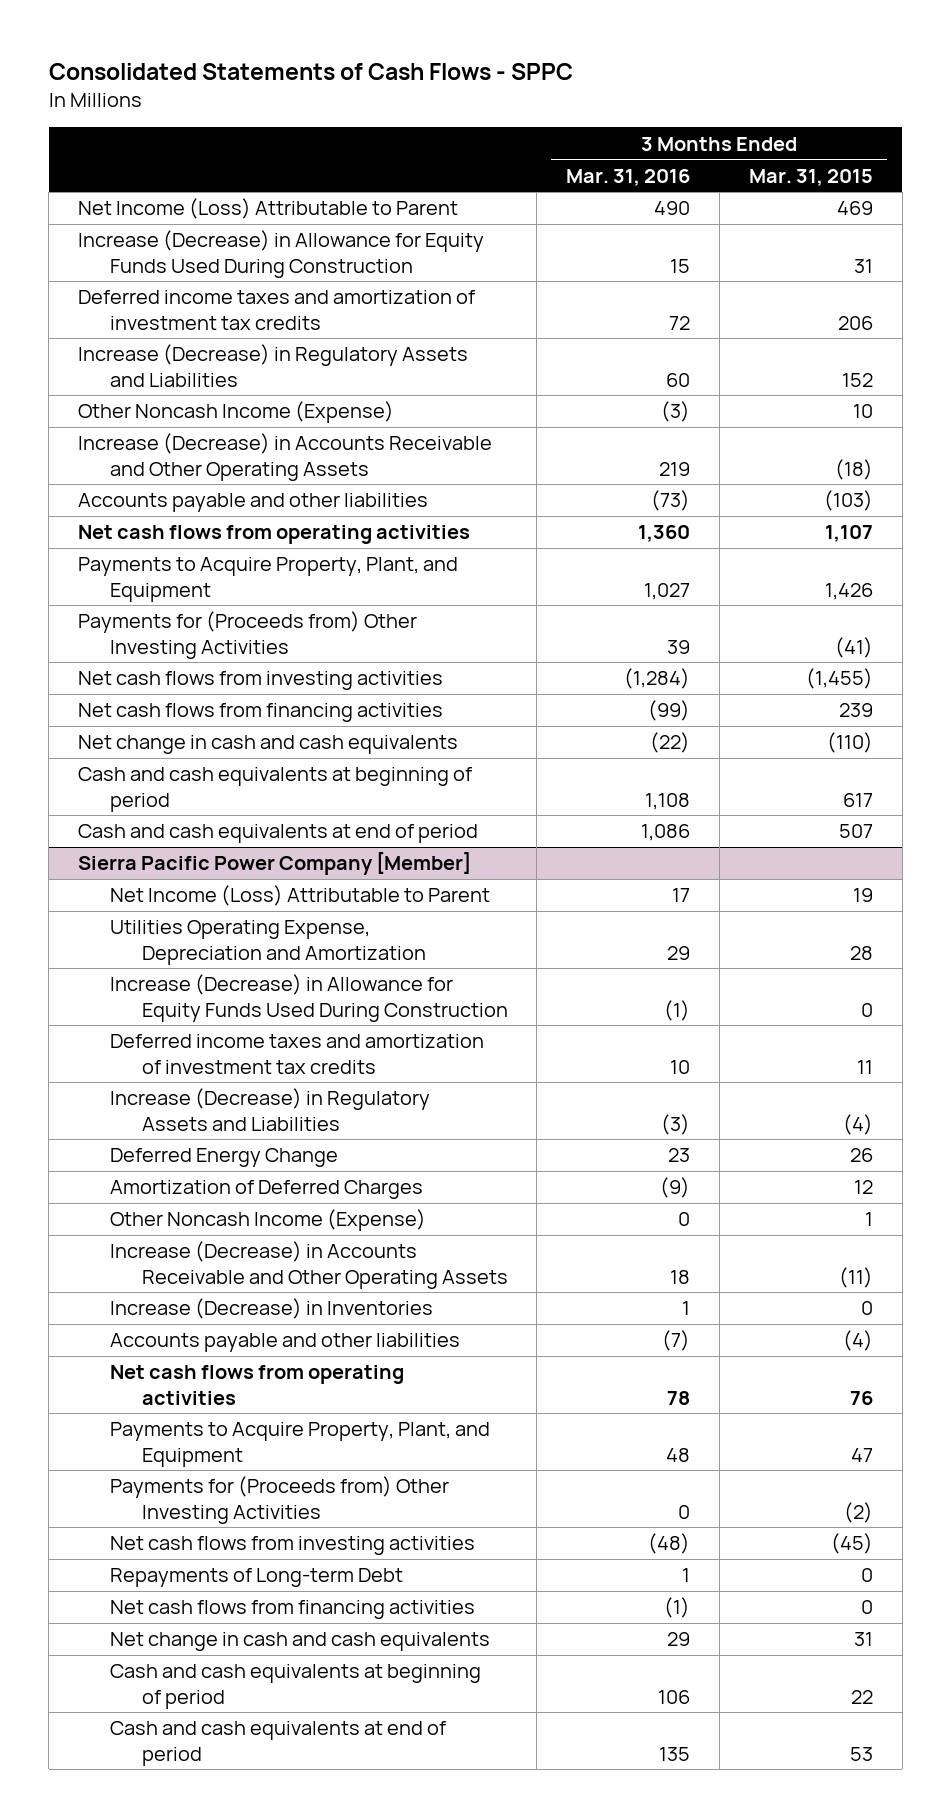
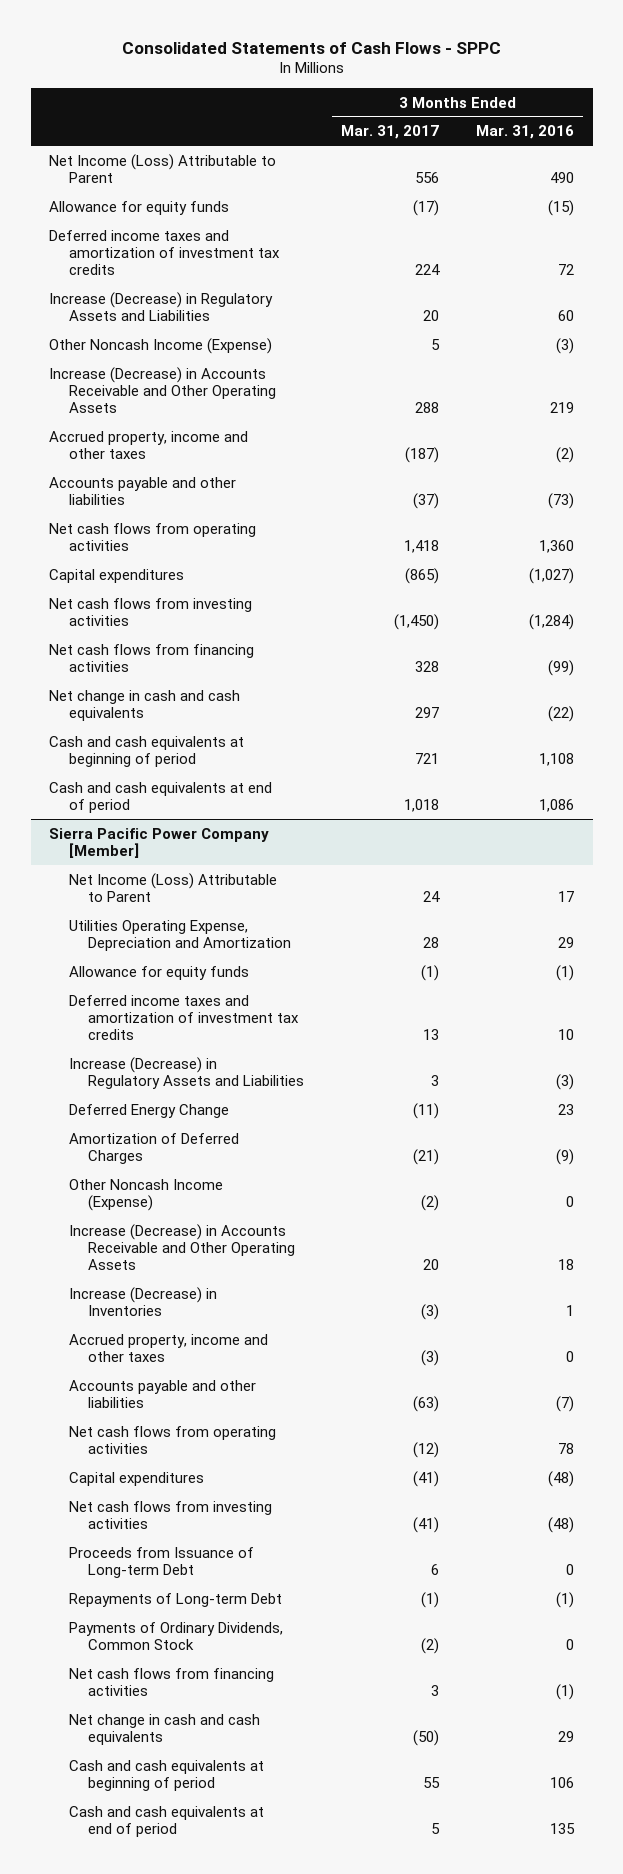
[748,168,873,186] Mar. 31, 2015 -> none
none -> [341,125,440,140] Mar. 31, 2017
[78,230,485,278] Increase (Decrease) in Allowance for Equity Funds Used During Construction -> [49,200,230,215] Allowance for equity funds
[670,258,691,273] 15 -> [548,199,575,216] (15)
none -> [49,430,249,459] Accrued property, income and other taxes
[78,557,459,602] Payments to Acquire Property, Plant, and Equipment -> none
[78,611,418,659] Payments for (Proceeds from) Other Investing Activities -> none
none -> [49,568,185,583] Capital expenditures
[109,974,508,1022] Increase (Decrease) in Allowance for Equity Funds Used During Construction -> [68,965,249,980] Allowance for equity funds
none -> [68,1333,268,1362] Accrued property, income and other taxes
[109,1422,490,1467] Payments to Acquire Property, Plant, and Equipment -> none
[109,1476,449,1524] Payments for (Proceeds from) Other Investing Activities -> none
none -> [68,1471,204,1486] Capital expenditures
none -> [68,1546,254,1578] Proceeds from Issuance of Long-term Debt
[682,1568,691,1583] 1 -> [556,1591,575,1608] (1)
none -> [68,1621,283,1650] Payments of Ordinary Dividends, Common Stock

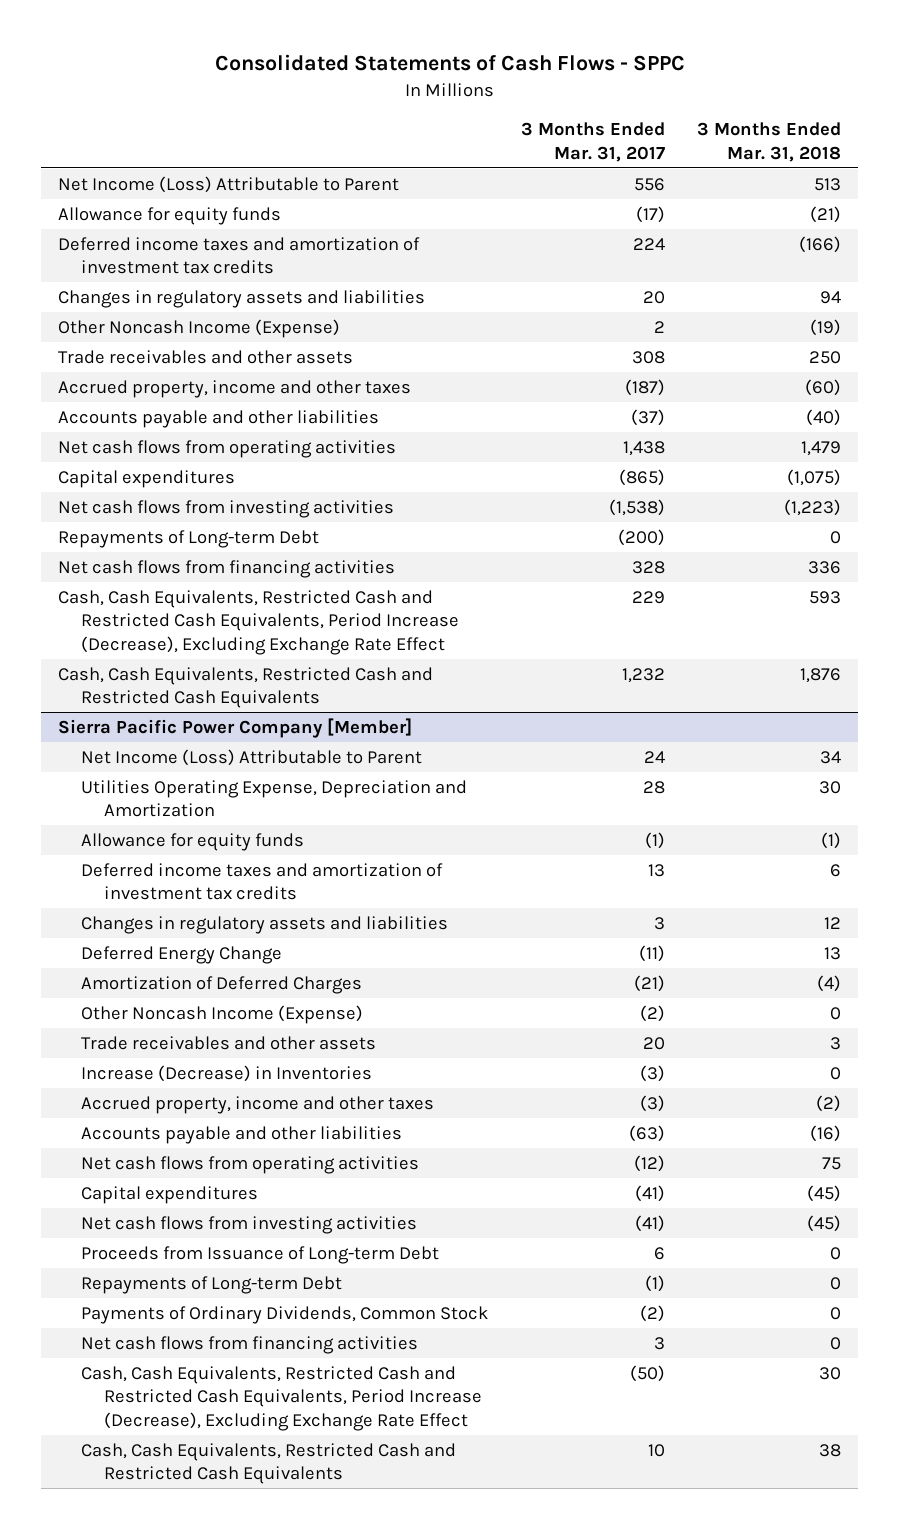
[476,125,575,140] Mar. 31, 2016 -> none
none -> [697,122,842,162] 3 Months Ended Mar. 31, 2018
[49,291,274,321] Increase (Decrease) in Regulatory Assets and Liabilities -> [57,289,425,308] Changes in regulatory assets and liabilities
[431,338,441,350] 5 -> [653,320,665,333] 2
[49,366,276,414] Increase (Decrease) in Accounts Receivable and Other Operating Assets -> [57,349,353,364] Trade receivables and other assets
[415,402,440,414] 288 -> [631,350,665,364] 308
[404,539,440,553] 1,418 -> [622,440,665,456] 1,438
[394,613,440,630] (1,450) -> [608,498,665,516] (1,538)
none -> [57,529,319,548] Repayments of Long-term Debt
[49,689,241,721] Net change in cash and cash equivalents -> none
[49,735,245,767] Cash and cash equivalents at beginning of period -> none
[49,781,273,813] Cash and cash equivalents at end of period -> none
none -> [57,589,459,655] Cash, Cash Equivalents, Restricted Cash and Restricted Cash Equivalents, Period Increase (Decrease), Excluding Exchange Rate Effect
none -> [57,666,433,709] Cash, Cash Equivalents, Restricted Cash and Restricted Cash Equivalents
[68,1056,304,1089] Increase (Decrease) in Regulatory Assets and Liabilities -> [80,915,448,934] Changes in regulatory assets and liabilities
[68,1223,295,1271] Increase (Decrease) in Accounts Receivable and Other Operating Assets -> [80,1035,376,1050] Trade receivables and other assets
[68,1713,260,1745] Net change in cash and cash equivalents -> none
[68,1759,264,1791] Cash and cash equivalents at beginning of period -> none
[68,1805,264,1837] Cash and cash equivalents at end of period -> none
none -> [80,1365,482,1431] Cash, Cash Equivalents, Restricted Cash and Restricted Cash Equivalents, Period Increase (Decrease), Excluding Exchange Rate Effect
none -> [80,1442,456,1485] Cash, Cash Equivalents, Restricted Cash and Restricted Cash Equivalents

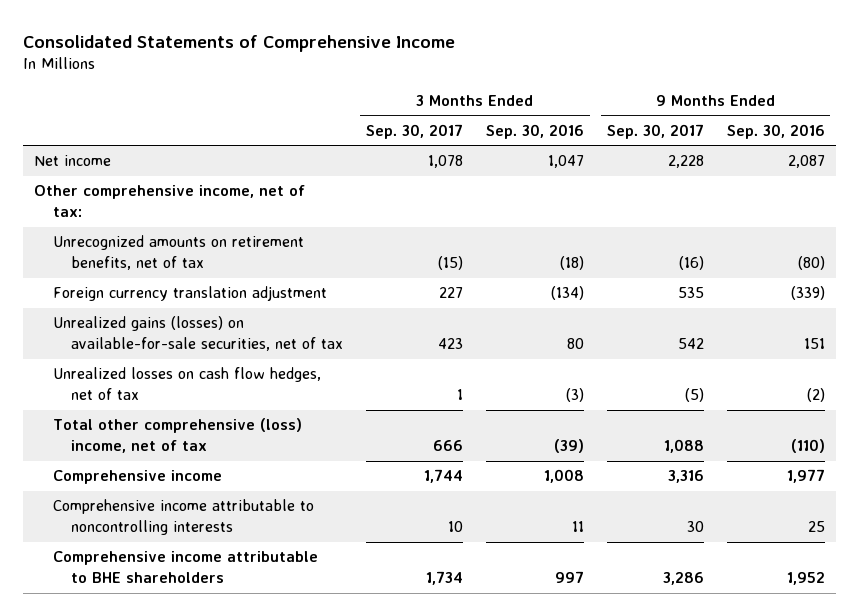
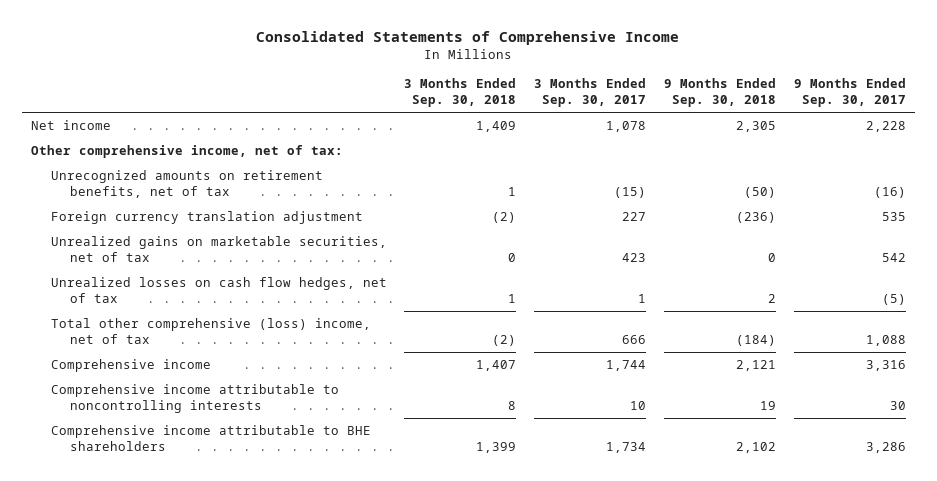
[485,123,584,139] Sep. 30, 2016 -> none
[726,123,825,139] Sep. 30, 2016 -> none
none -> [404,78,517,108] 3 Months Ended Sep. 30, 2018
none -> [663,78,776,108] 9 Months Ended Sep. 30, 2018
[52,316,344,351] Unrealized gains (losses) on available-for-sale securities, net of tax -> [50,236,387,262] Unrealized gains on marketable securities, net of tax

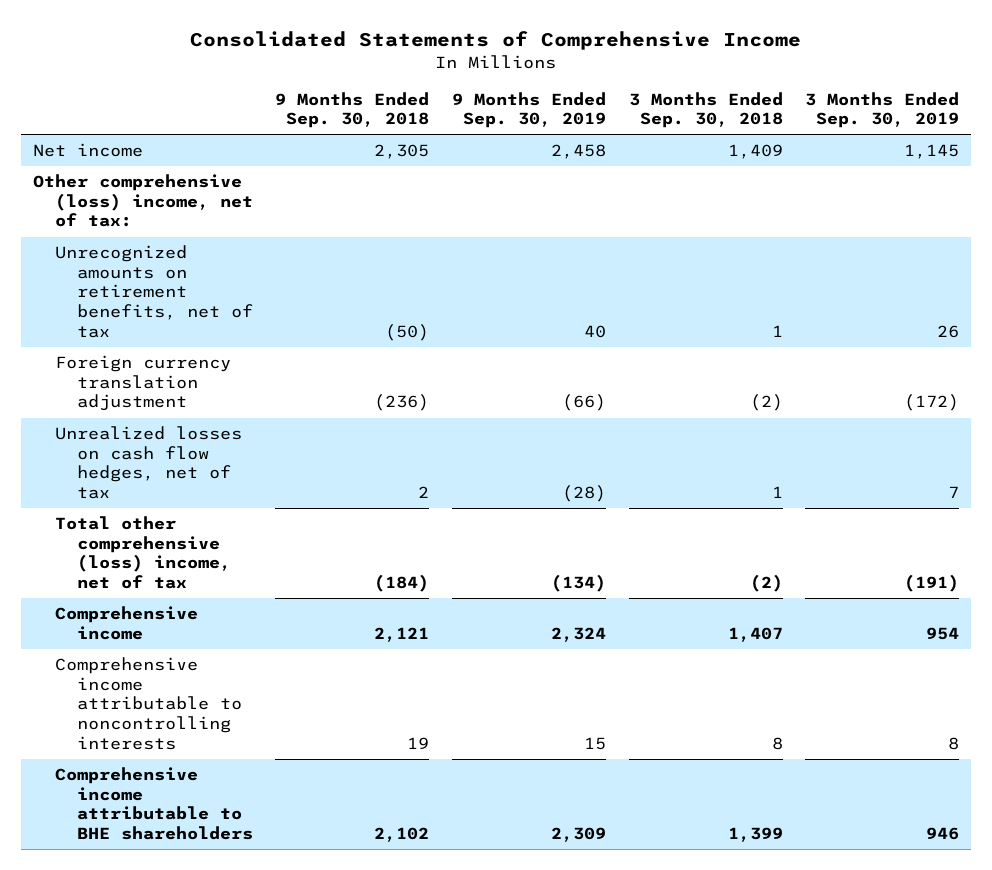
[534,78,647,108] 3 Months Ended Sep. 30, 2017 -> none
[793,78,906,108] 9 Months Ended Sep. 30, 2017 -> none
none -> [451,91,606,129] 9 Months Ended Sep. 30, 2019
none -> [805,91,960,129] 3 Months Ended Sep. 30, 2019
[31,145,344,159] Other comprehensive income, net of tax: -> [32,174,253,228] Other comprehensive (loss) income, net of tax:
[50,236,387,262] Unrealized gains on marketable securities, net of tax -> none

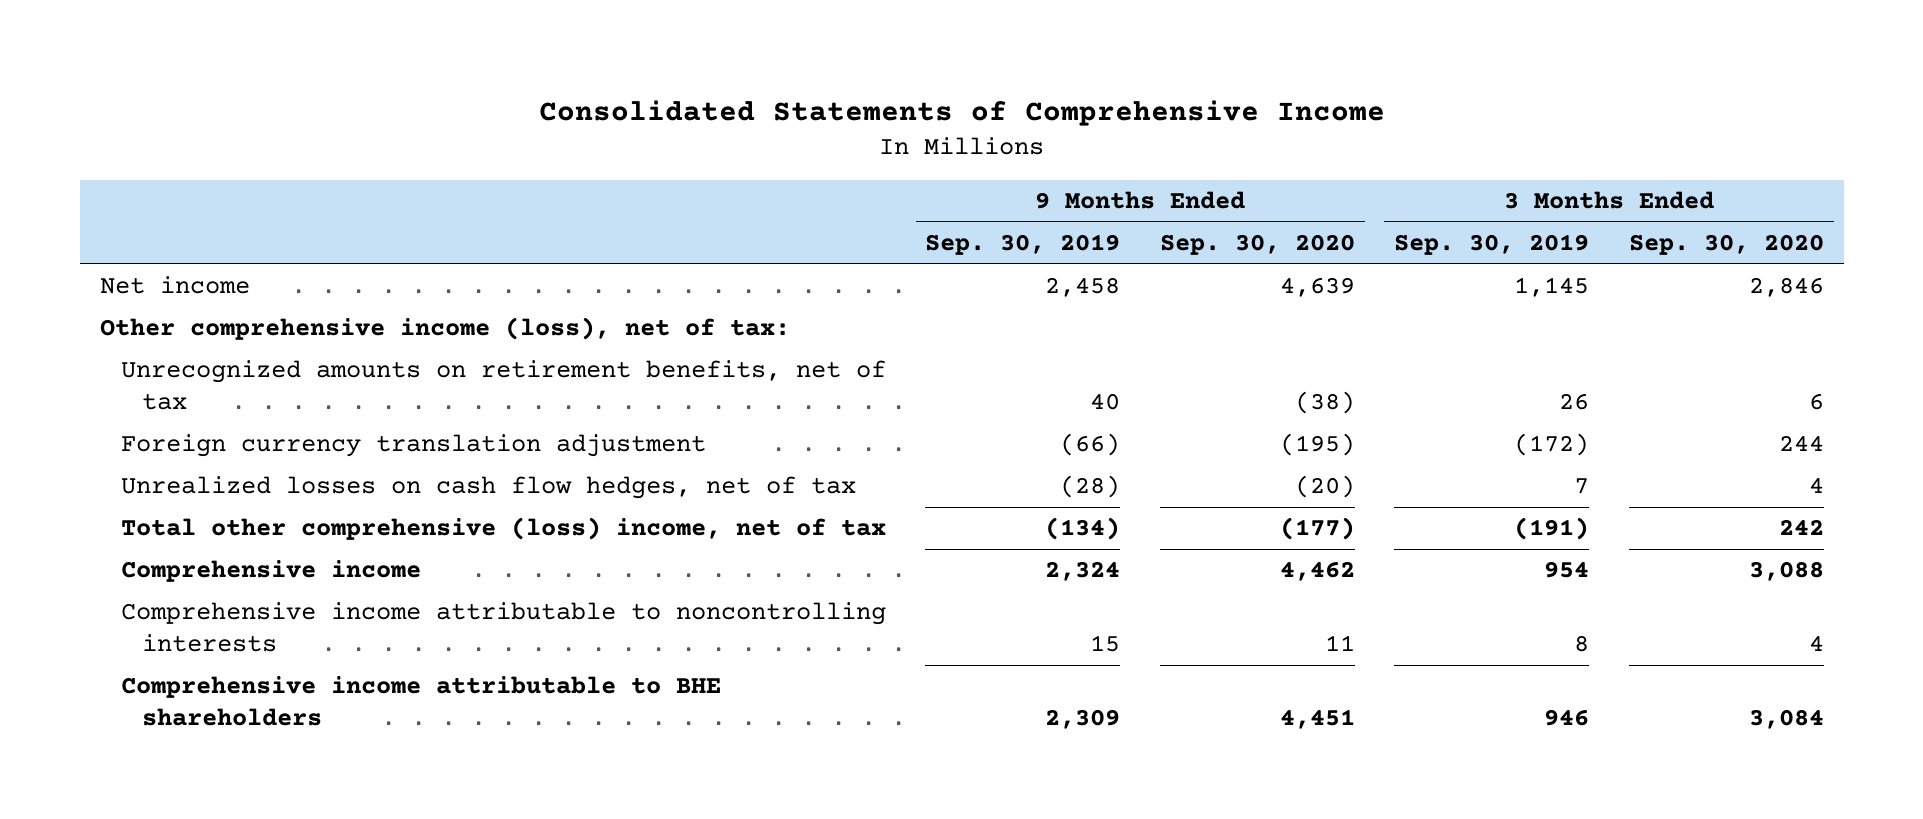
[275,91,430,129] 9 Months Ended Sep. 30, 2018 -> none
[628,91,783,129] 3 Months Ended Sep. 30, 2018 -> none
none -> [1159,234,1355,256] Sep. 30, 2020
none -> [1628,234,1824,256] Sep. 30, 2020
[32,174,253,228] Other comprehensive (loss) income, net of tax: -> [99,317,790,341] Other comprehensive income (loss), net of tax:

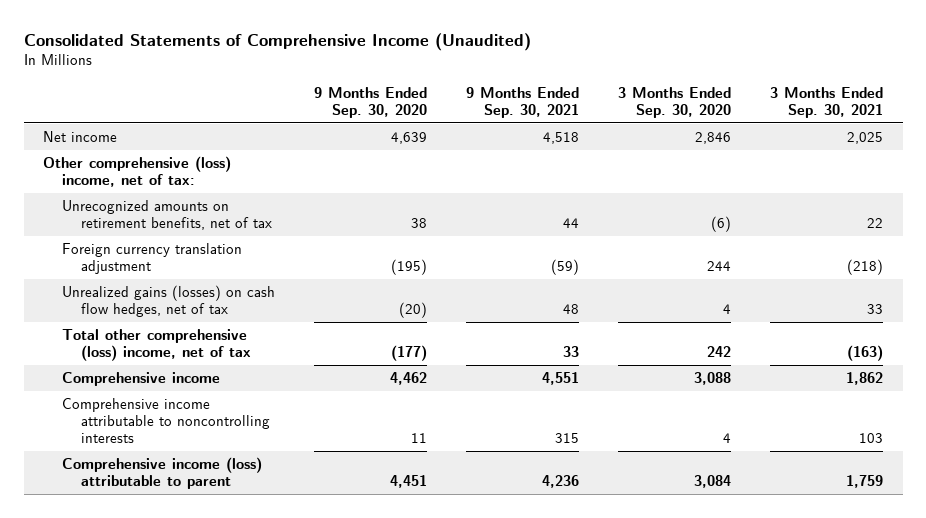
[538,99,1385,126] Consolidated Statements of Comprehensive Income -> [23,32,531,51] Consolidated Statements of Comprehensive Income (Unaudited)
[925,234,1121,256] Sep. 30, 2019 -> none
[1394,234,1590,256] Sep. 30, 2019 -> none
none -> [466,86,580,118] 9 Months Ended Sep. 30, 2021
none -> [770,86,884,118] 3 Months Ended Sep. 30, 2021
[99,317,790,341] Other comprehensive income (loss), net of tax: -> [43,156,232,187] Other comprehensive (loss) income, net of tax:
[1294,391,1355,415] (38) -> [411,217,428,228] 38
[1808,393,1824,411] 6 -> [711,215,732,232] (6)
[120,476,856,500] Unrealized losses on cash flow hedges, net of tax -> [62,285,276,317] Unrealized gains (losses) on cash flow hedges, net of tax
[120,676,721,727] Comprehensive income attributable to BHE shareholders -> [62,457,263,489] Comprehensive income (loss) attributable to parent

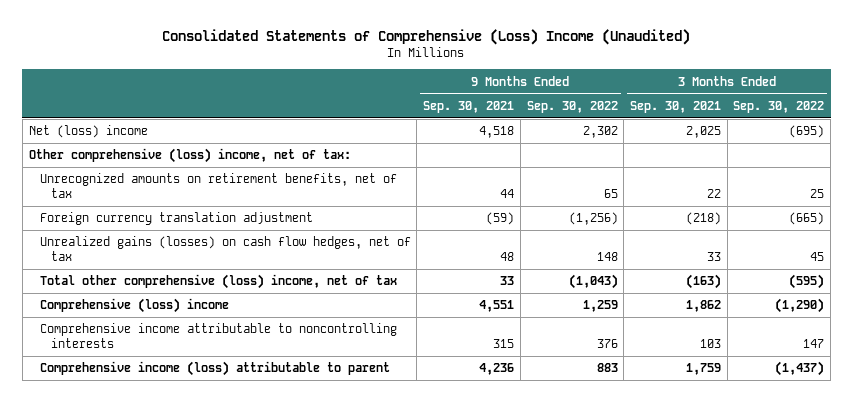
[23,32,531,51] Consolidated Statements of Comprehensive Income (Unaudited) -> [162,29,691,46] Consolidated Statements of Comprehensive (Loss) Income (Unaudited)
[314,86,428,118] 9 Months Ended Sep. 30, 2020 -> none
[618,86,732,118] 3 Months Ended Sep. 30, 2020 -> none
none -> [526,100,618,113] Sep. 30, 2022
none -> [733,100,825,113] Sep. 30, 2022
[43,131,118,143] Net income -> [28,125,148,139] Net (loss) income
[62,372,221,387] Comprehensive income -> [39,298,229,314] Comprehensive (loss) income

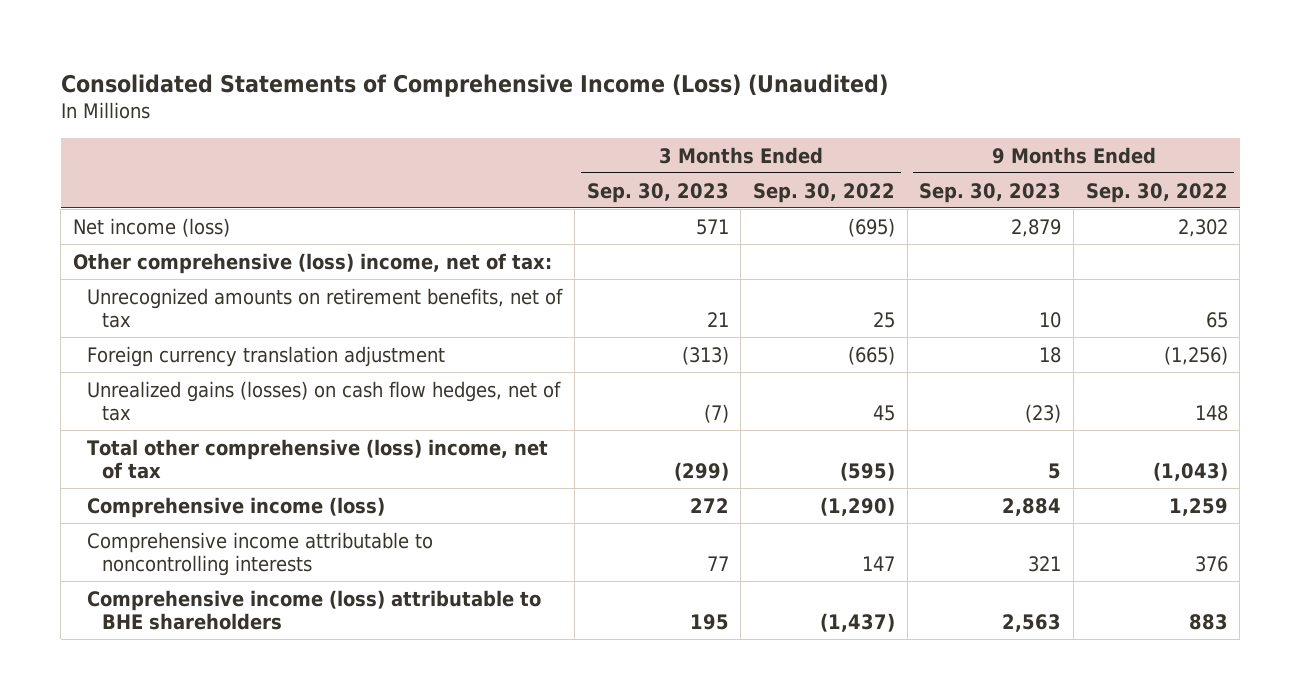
[162,29,691,46] Consolidated Statements of Comprehensive (Loss) Income (Unaudited) -> [60,73,888,97] Consolidated Statements of Comprehensive Income (Loss) (Unaudited)
[423,100,515,113] Sep. 30, 2021 -> none
[629,100,721,113] Sep. 30, 2021 -> none
none -> [586,182,729,203] Sep. 30, 2023
none -> [919,182,1062,203] Sep. 30, 2023
[28,125,148,139] Net (loss) income -> [72,217,230,237] Net income (loss)
[39,298,229,314] Comprehensive (loss) income -> [87,496,386,518] Comprehensive income (loss)
[39,361,390,377] Comprehensive income (loss) attributable to parent -> [87,589,542,630] Comprehensive income (loss) attributable to BHE shareholders

